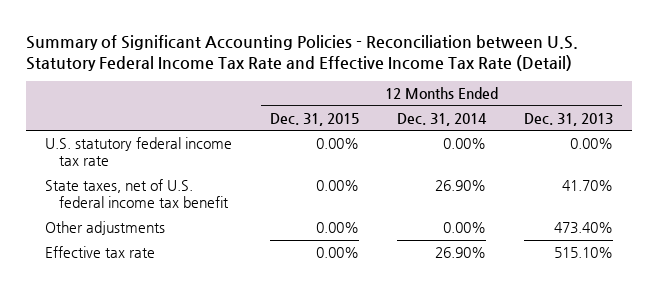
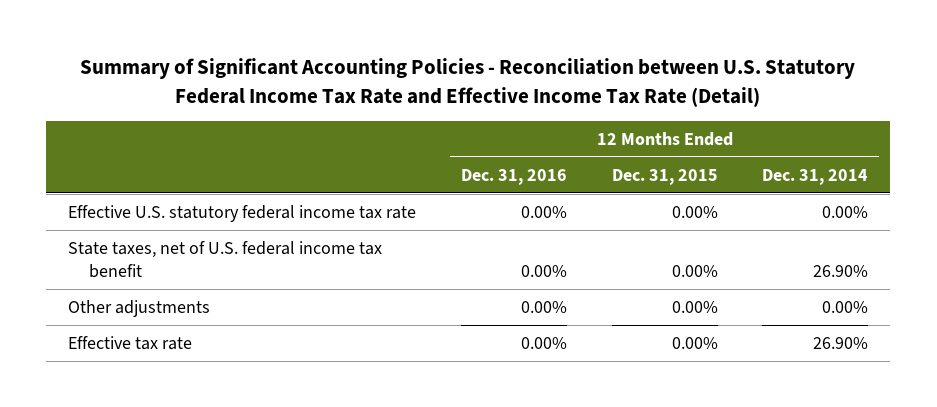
[523,112,613,126] Dec. 31, 2013 -> none
none -> [460,168,567,185] Dec. 31, 2016
[45,136,233,167] U.S. statutory federal income tax rate -> [68,205,417,223] Effective U.S. statutory federal income tax rate

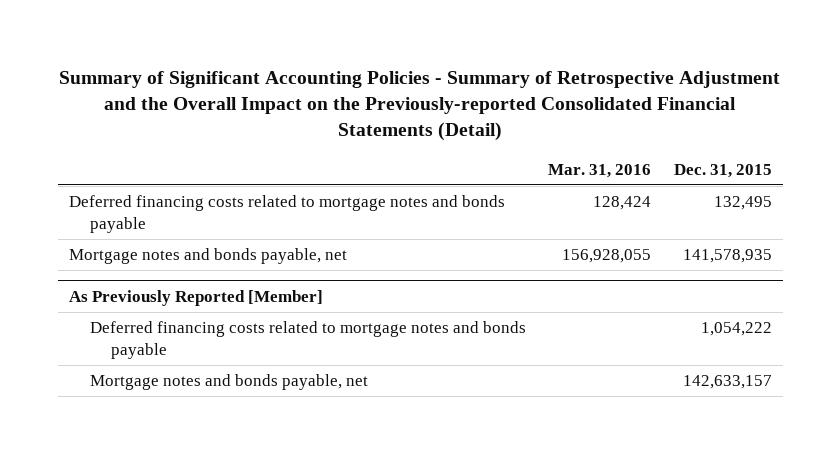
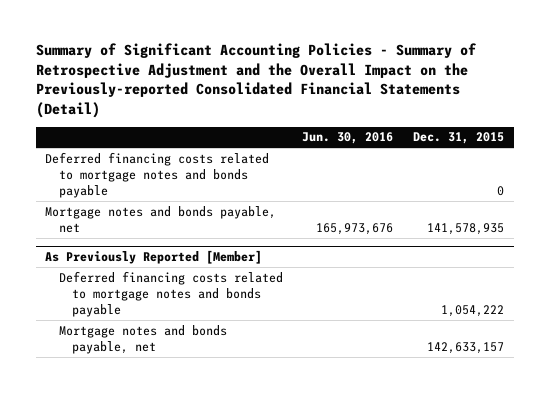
[548,163,652,178] Mar. 31, 2016 -> none
none -> [302,132,394,145] Jun. 30, 2016
[713,196,772,211] 132,495 -> [496,186,504,197] 0

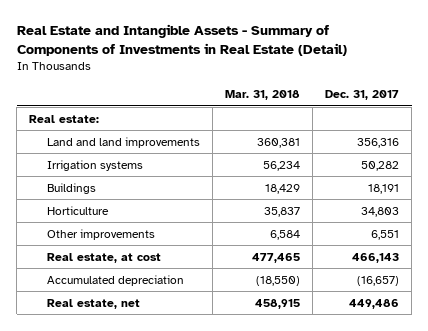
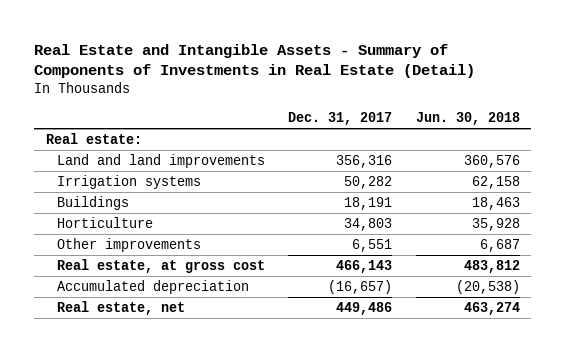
[224,89,300,100] Mar. 31, 2018 -> none
none -> [415,111,520,125] Jun. 30, 2018
[46,252,161,263] Real estate, at cost -> [56,259,265,274] Real estate, at gross cost

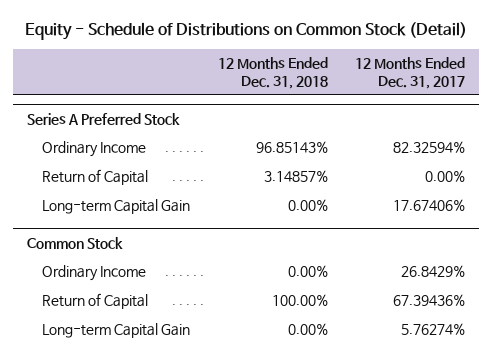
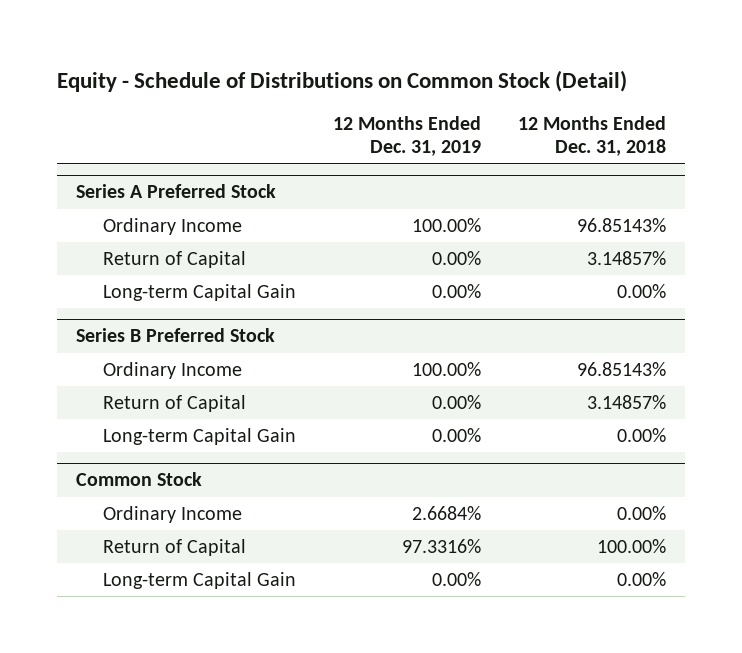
[355,57,466,89] 12 Months Ended Dec. 31, 2017 -> none
none -> [332,116,481,157] 12 Months Ended Dec. 31, 2019
none -> [75,328,275,343] Series B Preferred Stock
none -> [102,361,242,379] Ordinary Income
none -> [102,394,246,412] Return of Capital
none -> [102,427,296,445] Long-term Capital Gain

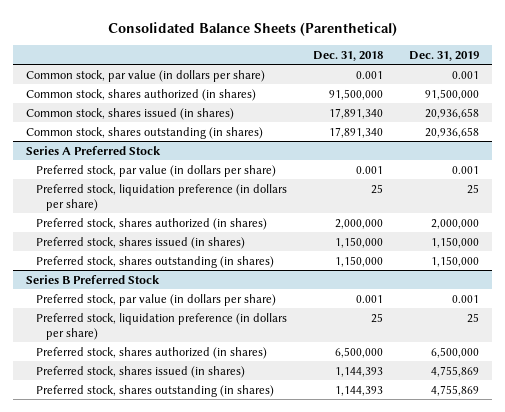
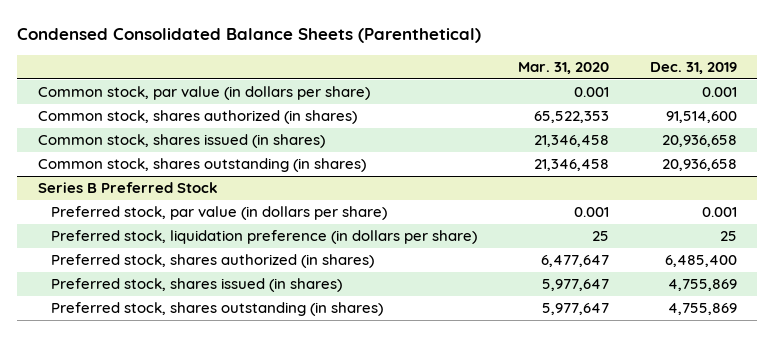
[107,21,397,36] Consolidated Balance Sheets (Parenthetical) -> [17,28,482,44] Condensed Consolidated Balance Sheets (Parenthetical)
[313,50,384,61] Dec. 31, 2018 -> none
none -> [518,62,610,75] Mar. 31, 2020
[425,88,480,100] 91,500,000 -> [665,111,737,124] 91,514,600
[26,145,162,155] Series A Preferred Stock -> none
[35,164,276,177] Preferred stock, par value (in dollars per share) -> none
[35,183,287,212] Preferred stock, liquidation preference (in dollars per share) -> none
[35,217,267,230] Preferred stock, shares authorized (in shares) -> none
[35,236,245,249] Preferred stock, shares issued (in shares) -> none
[35,255,274,268] Preferred stock, shares outstanding (in shares) -> none
[431,346,480,358] 6,500,000 -> [664,255,737,268] 6,485,400

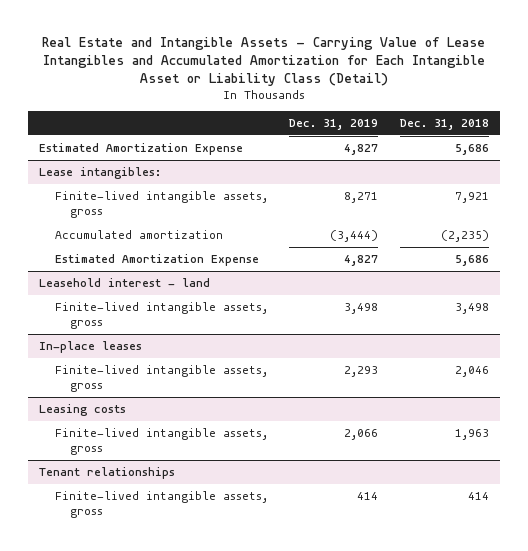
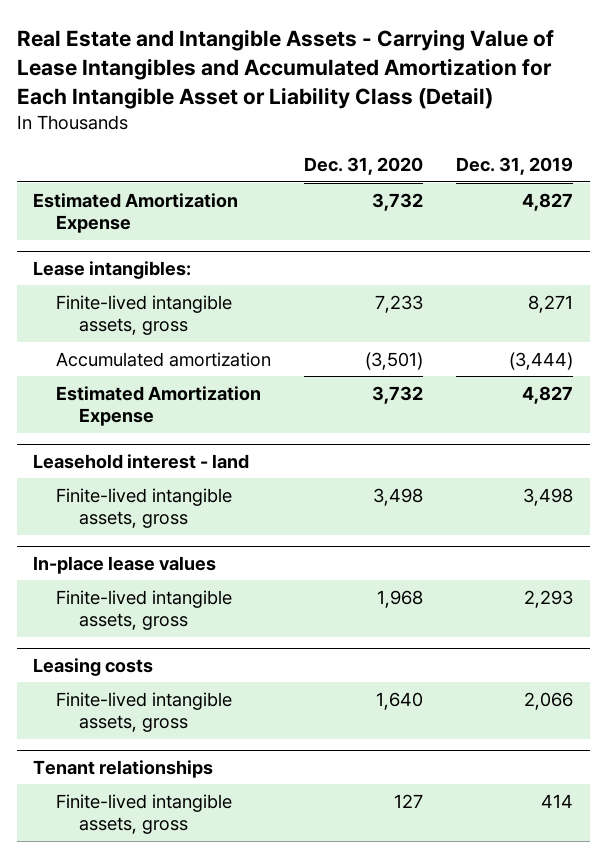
[399,119,489,131] Dec. 31, 2018 -> none
none -> [304,157,424,176] Dec. 31, 2020
[39,341,143,354] In-place leases -> [33,555,217,574] In-place lease values

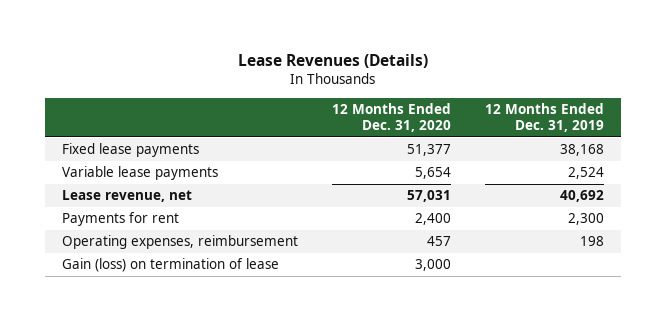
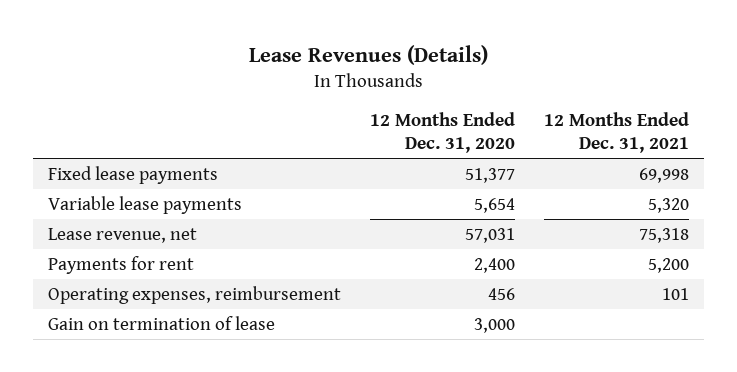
[485,102,605,133] 12 Months Ended Dec. 31, 2019 -> none
none -> [544,112,690,154] 12 Months Ended Dec. 31, 2021
[426,236,451,247] 457 -> [488,287,516,300] 456
[61,258,279,273] Gain (loss) on termination of lease -> [47,315,275,330] Gain on termination of lease

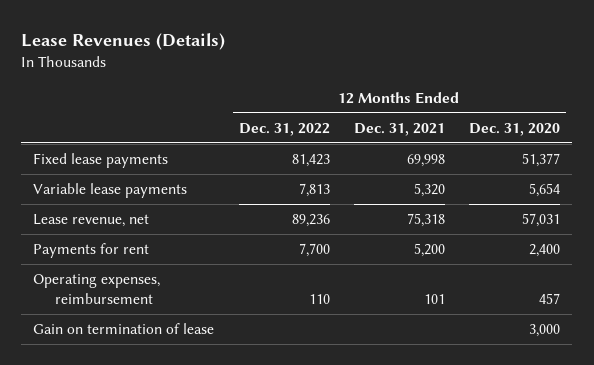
none -> [238,122,330,136] Dec. 31, 2022
[488,287,516,300] 456 -> [539,292,561,304] 457

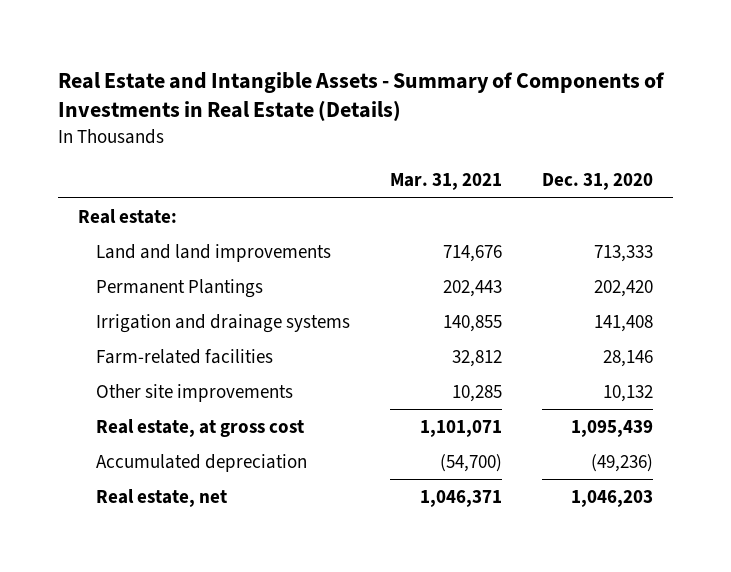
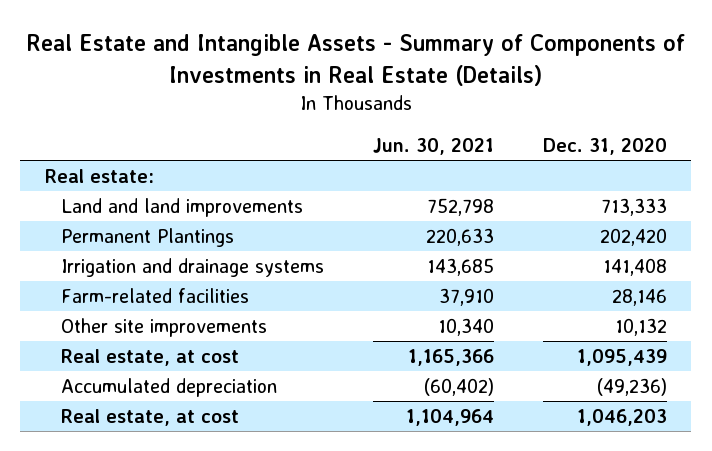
[389,173,502,191] Mar. 31, 2021 -> none
none -> [372,138,494,156] Jun. 30, 2021
[95,419,304,438] Real estate, at gross cost -> [60,348,239,366] Real estate, at cost
[95,489,227,508] Real estate, net -> [60,408,239,426] Real estate, at cost

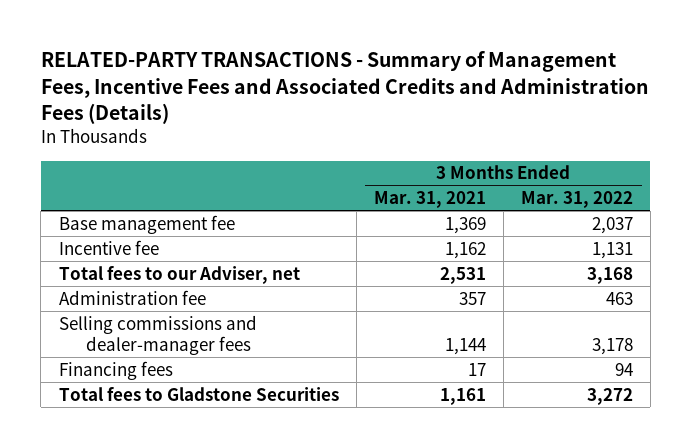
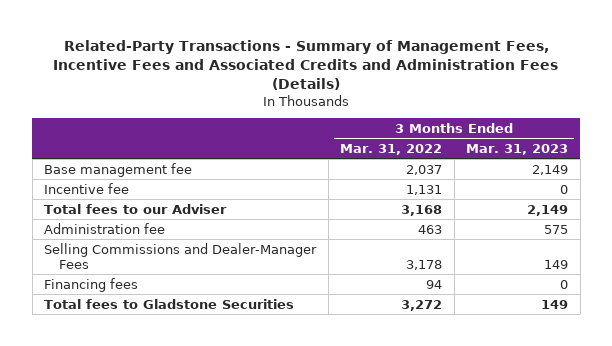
[40,51,649,125] RELATED-PARTY TRANSACTIONS - Summary of Management Fees, Incentive Fees and Associated Credits and Administration Fees (Details) -> [53,40,559,91] Related-Party Transactions - Summary of Management Fees, Incentive Fees and Associated Credits and Administration Fees (Details)
[373,191,486,209] Mar. 31, 2021 -> none
none -> [466,143,569,155] Mar. 31, 2023
[58,265,300,284] Total fees to our Adviser, net -> [44,203,228,214] Total fees to our Adviser
[58,314,257,355] Selling commissions and dealer-manager fees -> [44,242,318,269] Selling Commissions and Dealer-Manager Fees

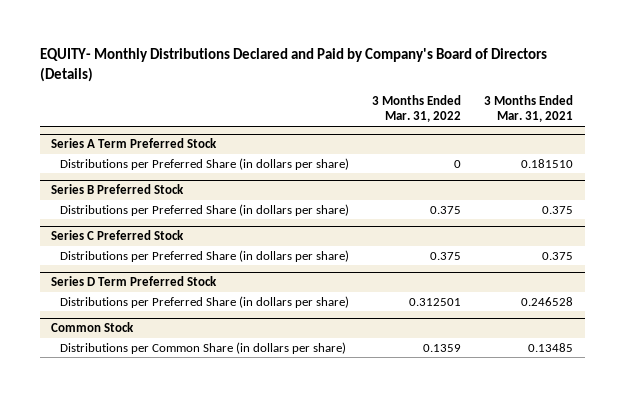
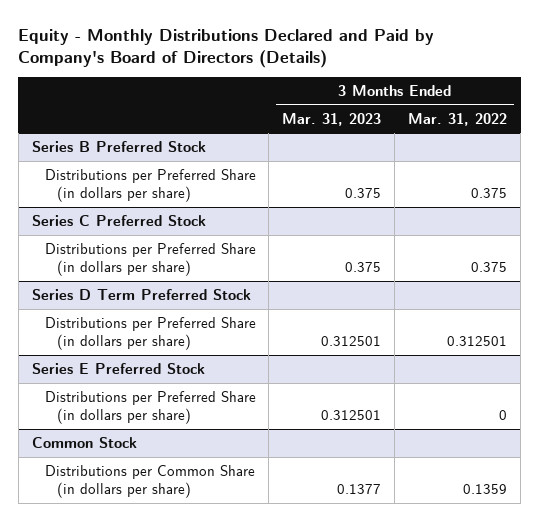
[39,48,547,82] EQUITY- Monthly Distributions Declared and Paid by Company's Board of Directors (Details) -> [18,28,435,68] Equity - Monthly Distributions Declared and Paid by Company's Board of Directors (Details)
[484,95,574,123] 3 Months Ended Mar. 31, 2021 -> none
none -> [282,112,382,126] Mar. 31, 2023
[51,138,218,149] Series A Term Preferred Stock -> none
[60,157,350,170] Distributions per Preferred Share (in dollars per share) -> none
none -> [31,362,205,374] Series E Preferred Stock
none -> [44,390,256,424] Distributions per Preferred Share (in dollars per share)

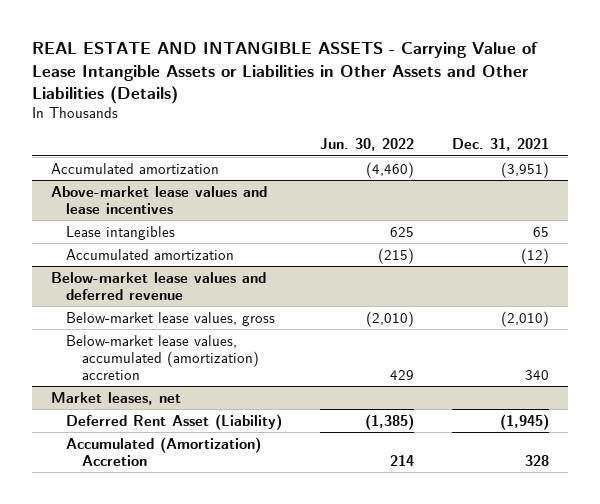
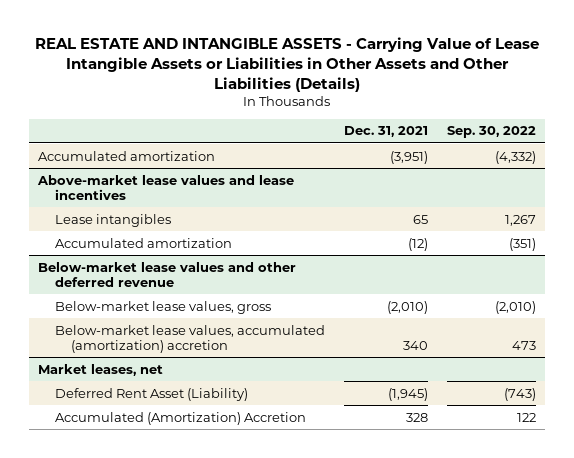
[320,138,415,152] Jun. 30, 2022 -> none
none -> [446,126,536,139] Sep. 30, 2022
[50,271,266,300] Below-market lease values and deferred revenue -> [38,261,297,287] Below-market lease values and other deferred revenue

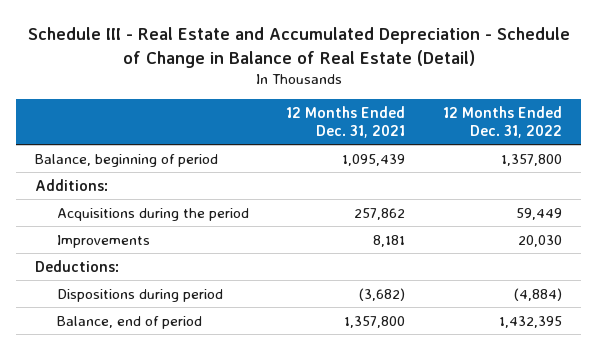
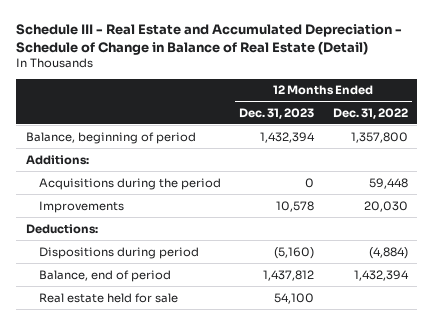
[286,105,406,139] 12 Months Ended Dec. 31, 2021 -> none
none -> [239,107,315,119] Dec. 31, 2023
[515,207,562,220] 59,449 -> [368,177,408,189] 59,448
[498,315,562,328] 1,432,395 -> [353,269,409,281] 1,432,394
none -> [38,292,178,303] Real estate held for sale

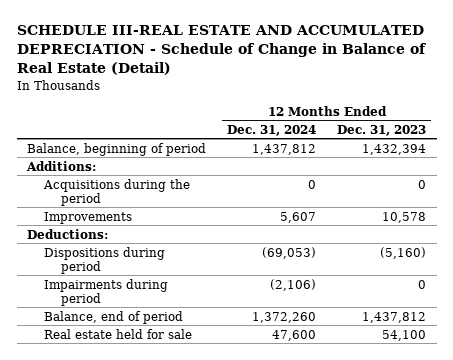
[16,24,403,55] Schedule III - Real Estate and Accumulated Depreciation - Schedule of Change in Balance of Real Estate (Detail) -> [16,25,426,76] SCHEDULE III-REAL ESTATE AND ACCUMULATED DEPRECIATION - Schedule of Change in Balance of Real Estate (Detail)
[332,107,408,119] Dec. 31, 2022 -> none
none -> [227,124,317,136] Dec. 31, 2024
none -> [43,278,168,306] Impairments during period

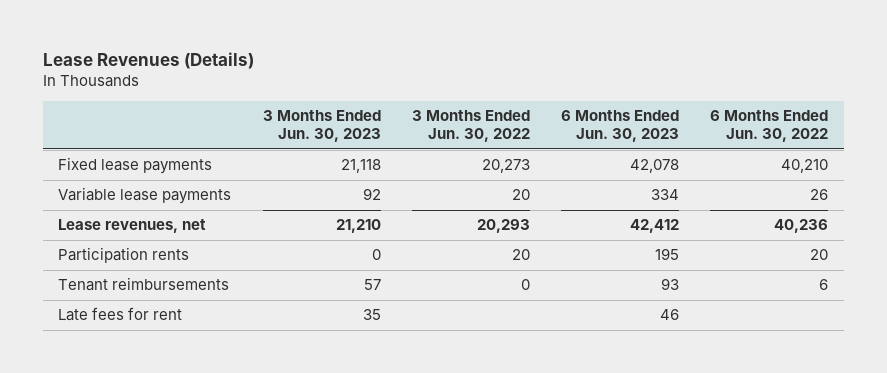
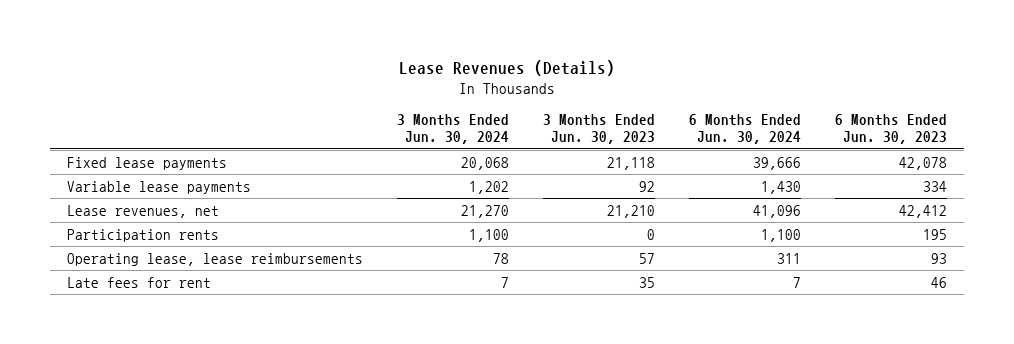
[411,110,530,143] 3 Months Ended Jun. 30, 2022 -> none
[710,110,829,143] 6 Months Ended Jun. 30, 2022 -> none
none -> [396,114,509,145] 3 Months Ended Jun. 30, 2024
none -> [688,114,801,145] 6 Months Ended Jun. 30, 2024
[58,277,230,292] Tenant reimbursements -> [66,252,363,266] Operating lease, lease reimbursements

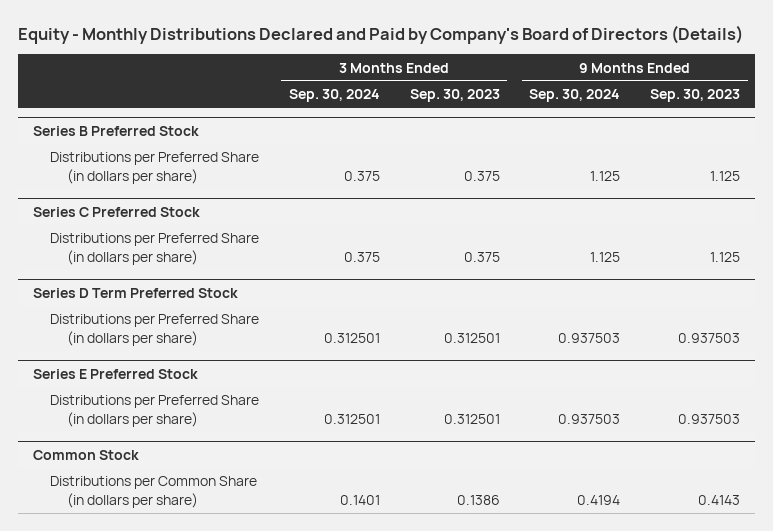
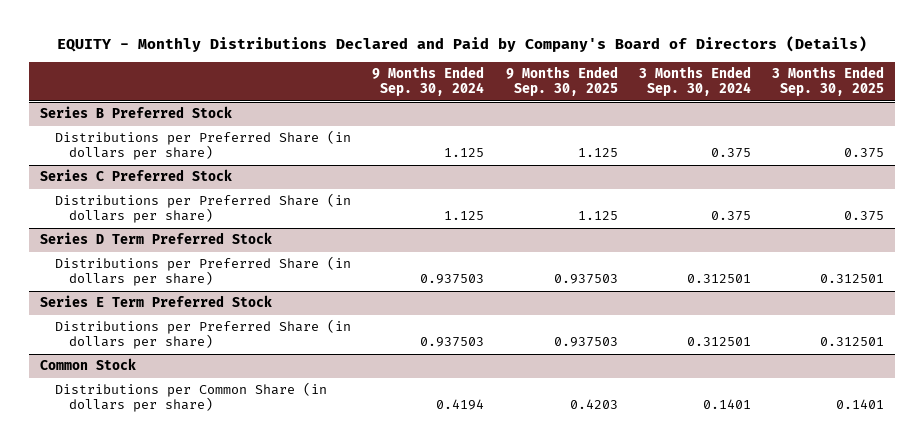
[17,24,743,44] Equity - Monthly Distributions Declared and Paid by Company's Board of Directors (Details) -> [57,36,868,53] EQUITY - Monthly Distributions Declared and Paid by Company's Board of Directors (Details)
[409,89,500,103] Sep. 30, 2023 -> none
[650,89,741,103] Sep. 30, 2023 -> none
none -> [505,66,618,97] 9 Months Ended Sep. 30, 2025
none -> [772,66,885,97] 3 Months Ended Sep. 30, 2025
[32,368,198,379] Series E Preferred Stock -> [40,295,273,308] Series E Term Preferred Stock

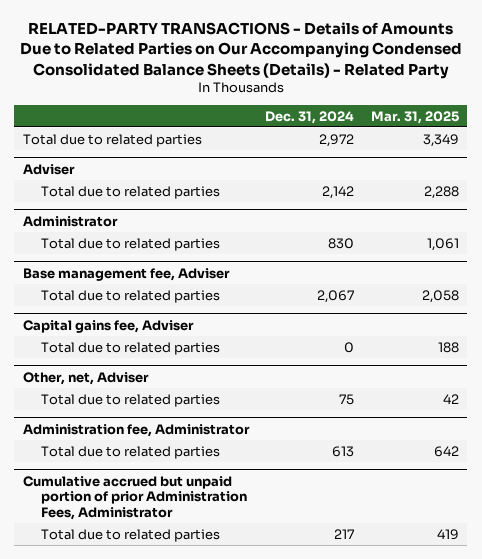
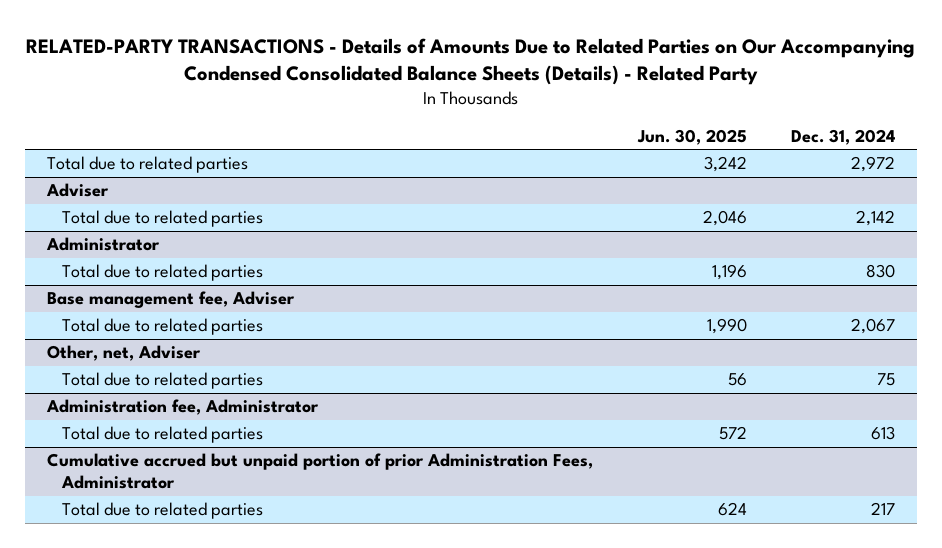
[371,110,460,124] Mar. 31, 2025 -> none
none -> [636,128,747,145] Jun. 30, 2025
[22,319,194,333] Capital gains fee, Adviser -> none
[40,341,220,355] Total due to related parties -> none

